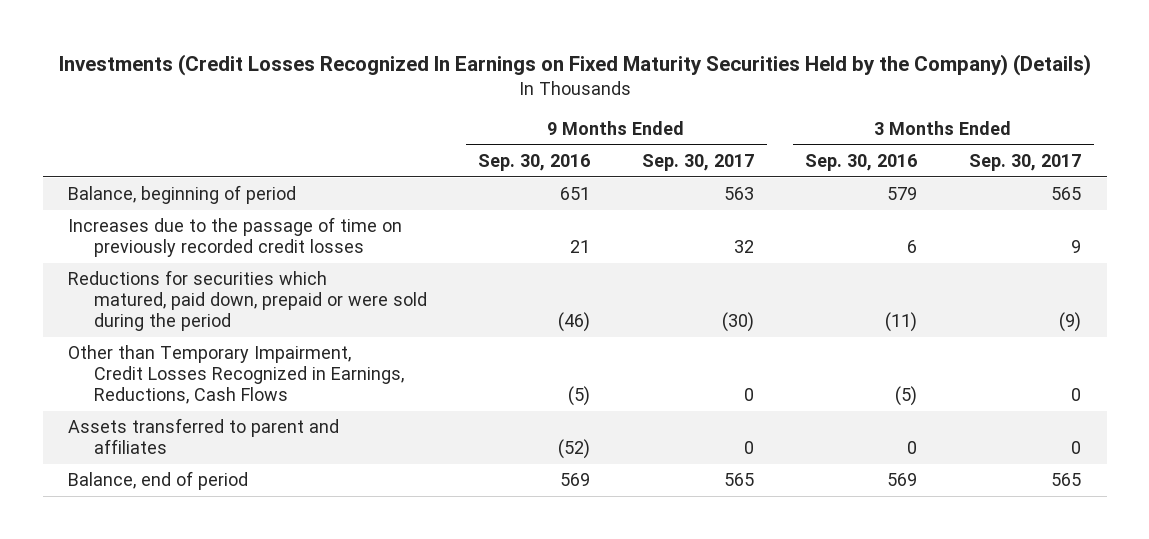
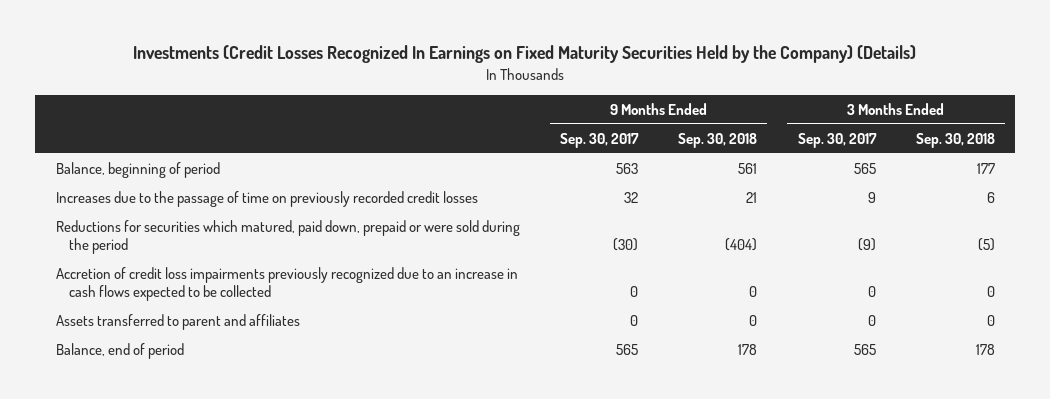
[478,154,591,172] Sep. 30, 2016 -> none
[805,154,918,172] Sep. 30, 2016 -> none
none -> [678,132,758,148] Sep. 30, 2018
none -> [915,132,995,148] Sep. 30, 2018
[68,345,404,405] Other than Temporary Impairment, Credit Losses Recognized in Earnings, Reductions, Cash Flows -> [55,267,518,302] Accretion of credit loss impairments previously recognized due to an increase in cash flows expected to be collected

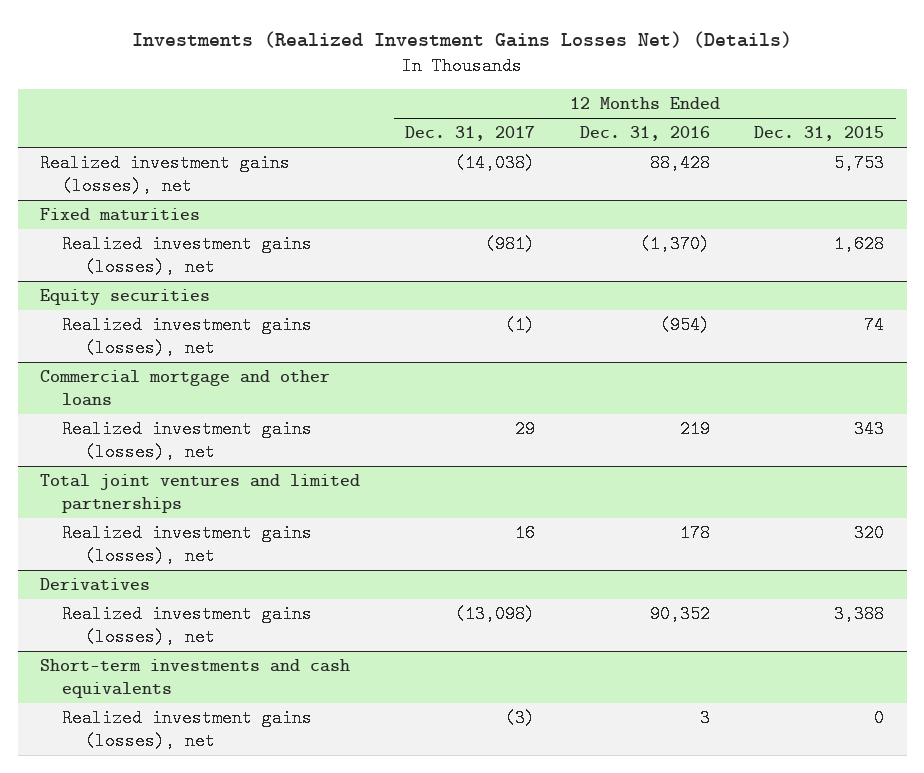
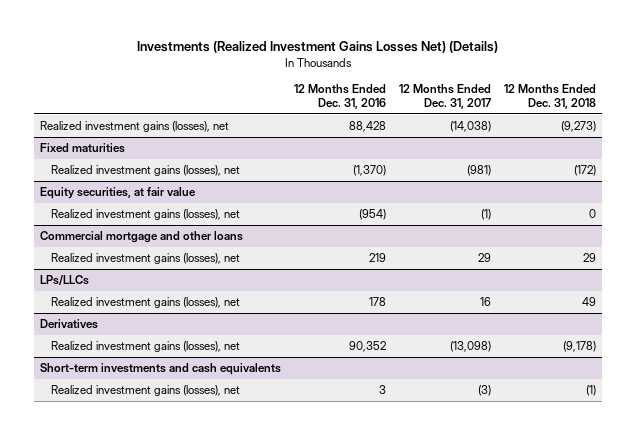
[754,126,885,142] Dec. 31, 2015 -> none
none -> [503,84,596,109] 12 Months Ended Dec. 31, 2018
[39,289,210,306] Equity securities -> [40,187,197,200] Equity securities, at fair value
[39,474,360,514] Total joint ventures and limited partnerships -> none
none -> [40,275,90,287] LPs/LLCs

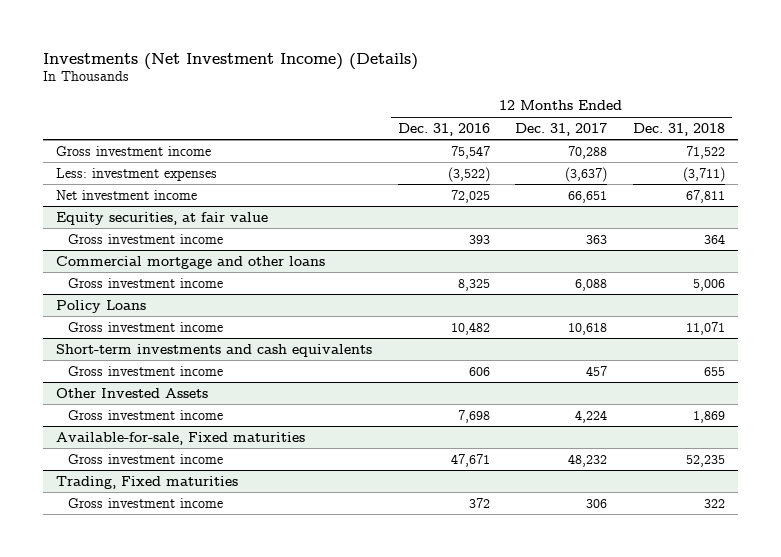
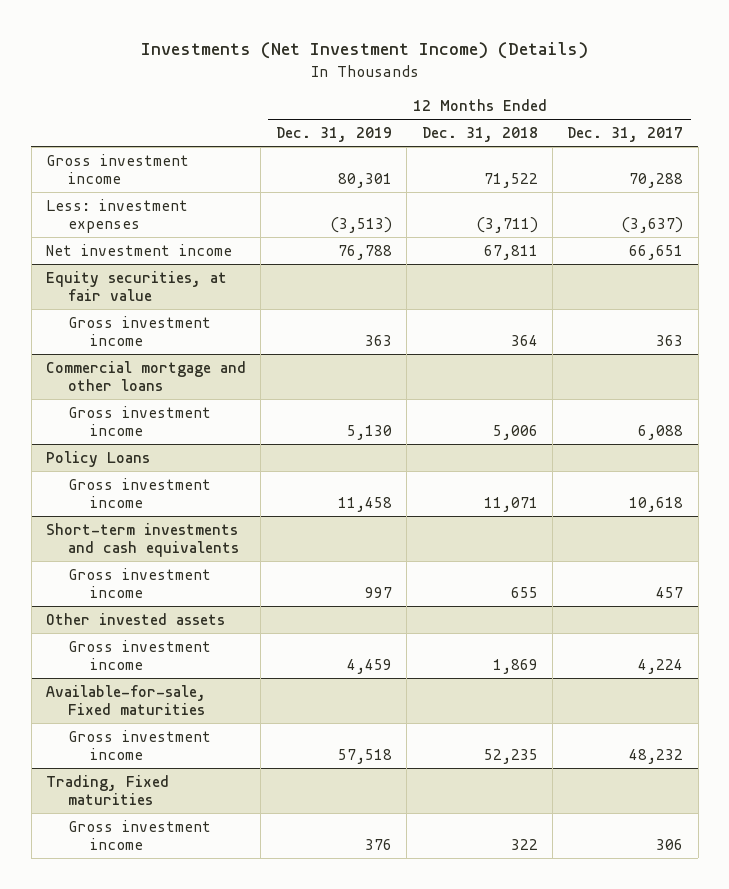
[397,122,490,136] Dec. 31, 2016 -> none
none -> [275,126,392,142] Dec. 31, 2019
[55,387,208,398] Other Invested Assets -> [46,612,226,625] Other invested assets

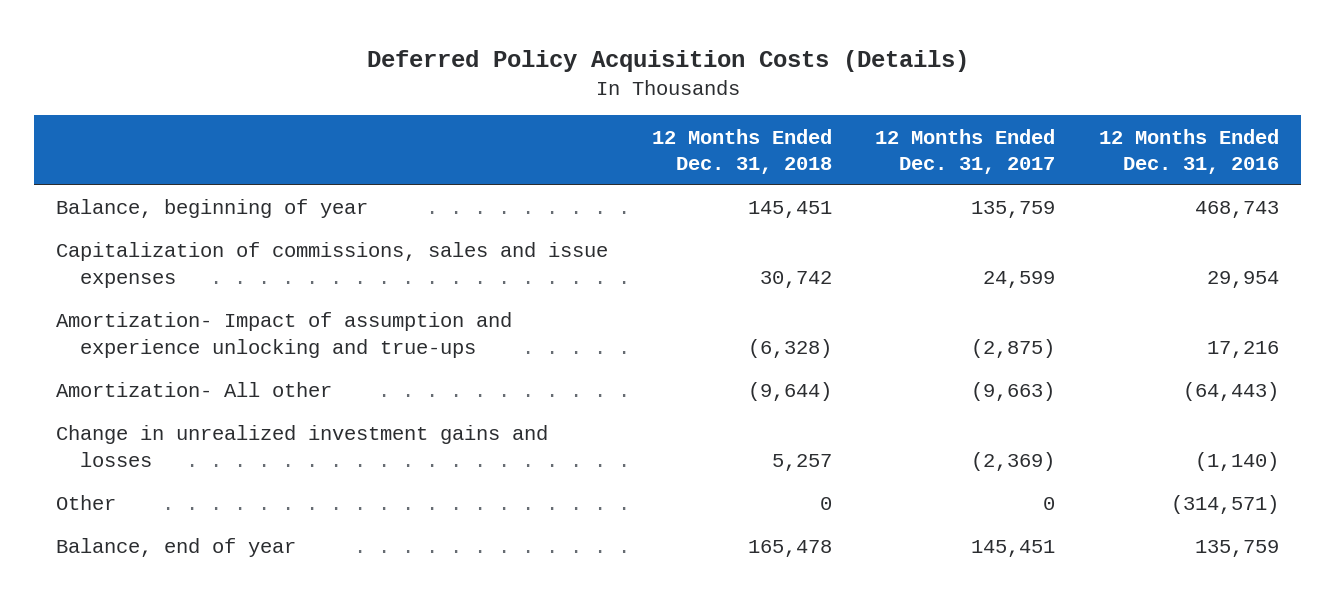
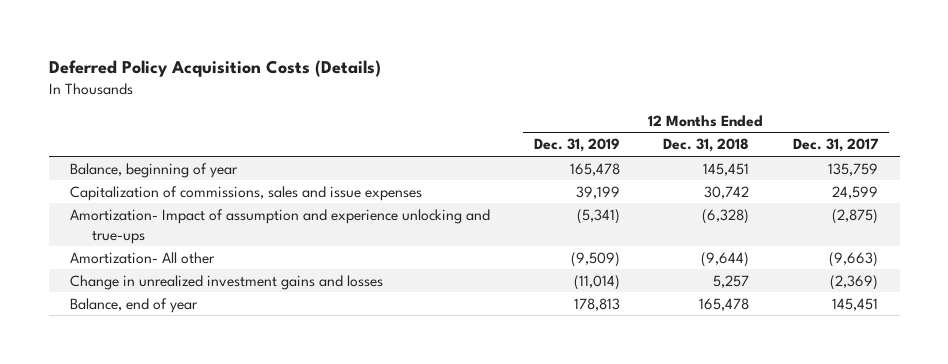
[1098,128,1279,175] 12 Months Ended Dec. 31, 2016 -> none
none -> [533,138,620,153] Dec. 31, 2019
[56,495,117,511] Other -> none

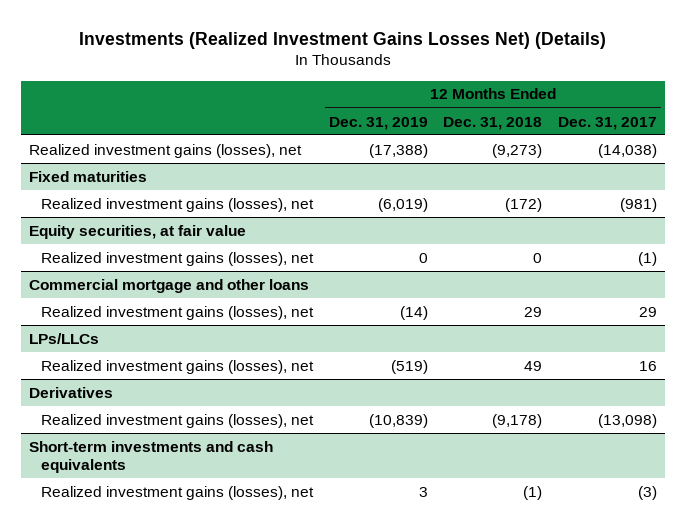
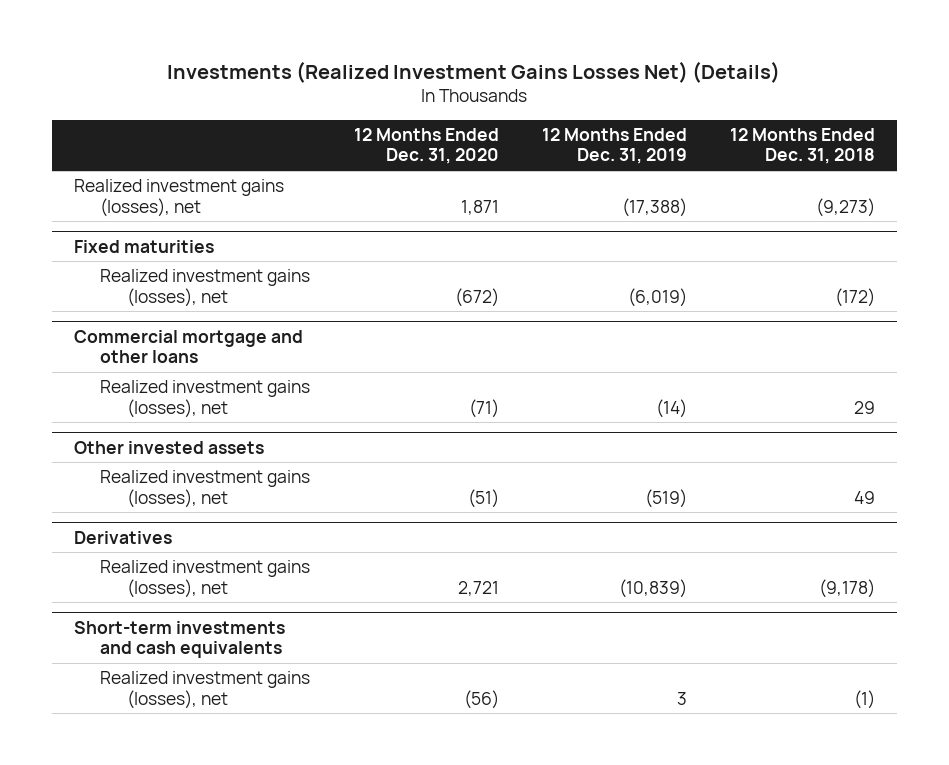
[558,116,658,130] Dec. 31, 2017 -> none
none -> [353,127,499,165] 12 Months Ended Dec. 31, 2020
[28,224,246,239] Equity securities, at fair value -> none
[40,251,314,266] Realized investment gains (losses), net -> none
[28,332,99,344] LPs/LLCs -> [73,440,264,454] Other invested assets

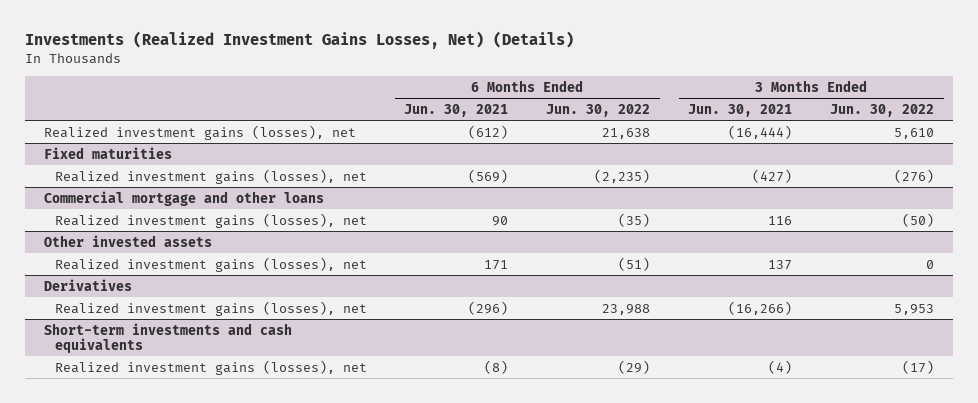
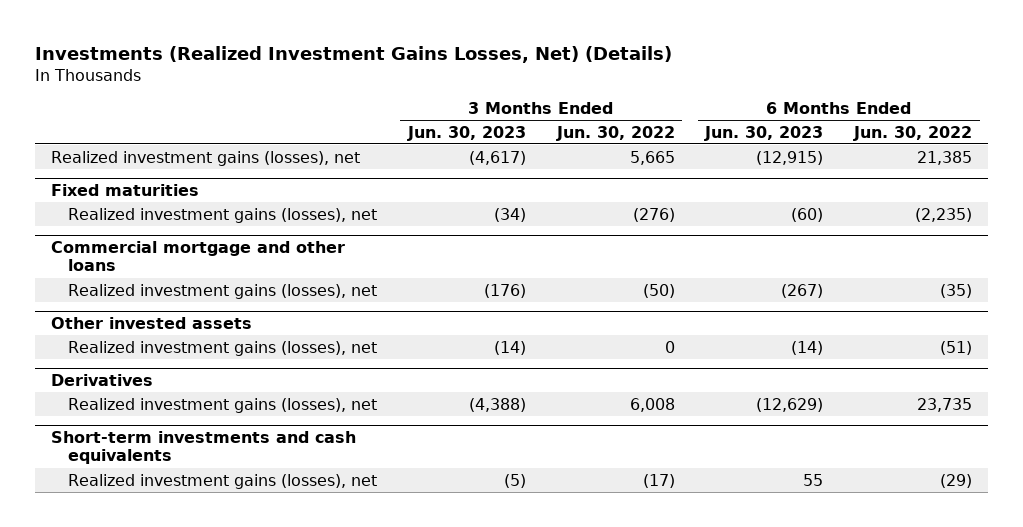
[404,103,509,117] Jun. 30, 2021 -> none
[688,103,793,117] Jun. 30, 2021 -> none
none -> [406,125,526,141] Jun. 30, 2023
none -> [704,125,824,141] Jun. 30, 2023
[602,127,651,139] 21,638 -> [917,150,973,165] 21,385
[894,127,935,139] 5,610 -> [629,150,675,165] 5,665
[602,303,651,315] 23,988 -> [917,397,973,412] 23,735
[894,303,935,315] 5,953 -> [629,397,675,412] 6,008

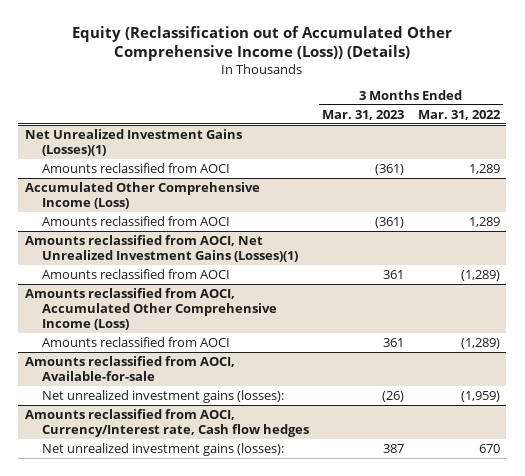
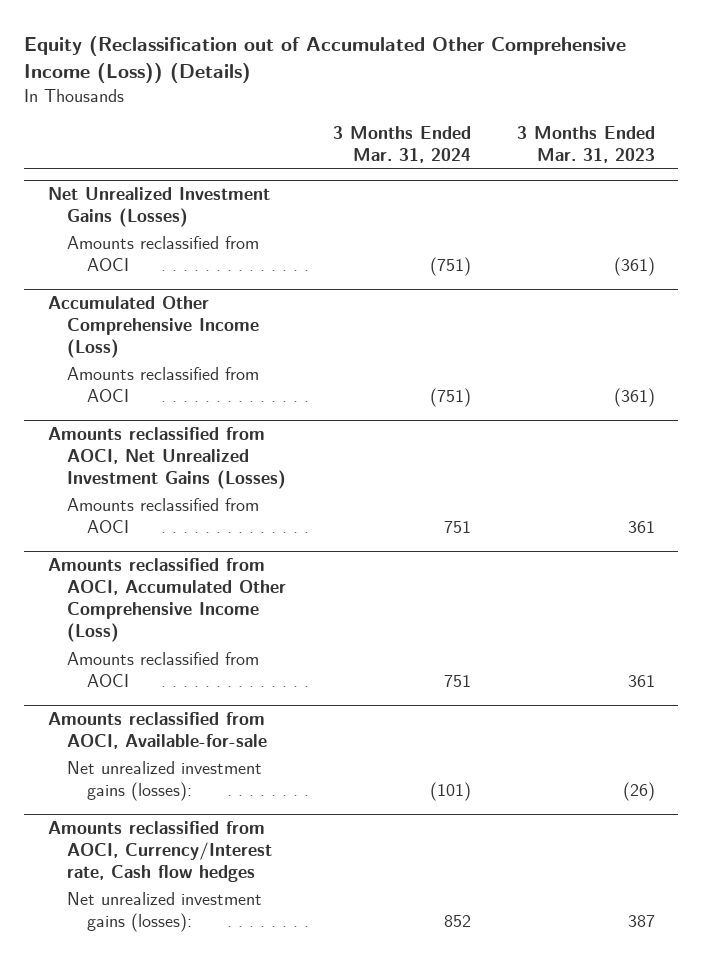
[417,109,501,120] Mar. 31, 2022 -> none
none -> [332,125,471,163] 3 Months Ended Mar. 31, 2024
[25,128,243,156] Net Unrealized Investment Gains (Losses)(1) -> [47,186,270,227] Net Unrealized Investment Gains (Losses)
[25,234,298,262] Amounts reclassified from AOCI, Net Unrealized Investment Gains (Losses)(1) -> [47,426,287,489] Amounts reclassified from AOCI, Net Unrealized Investment Gains (Losses)

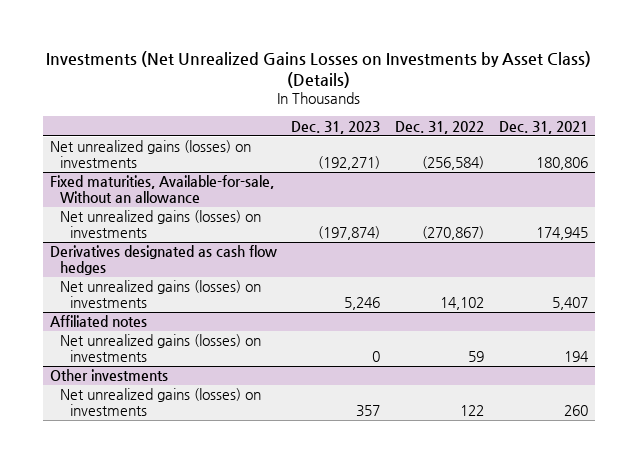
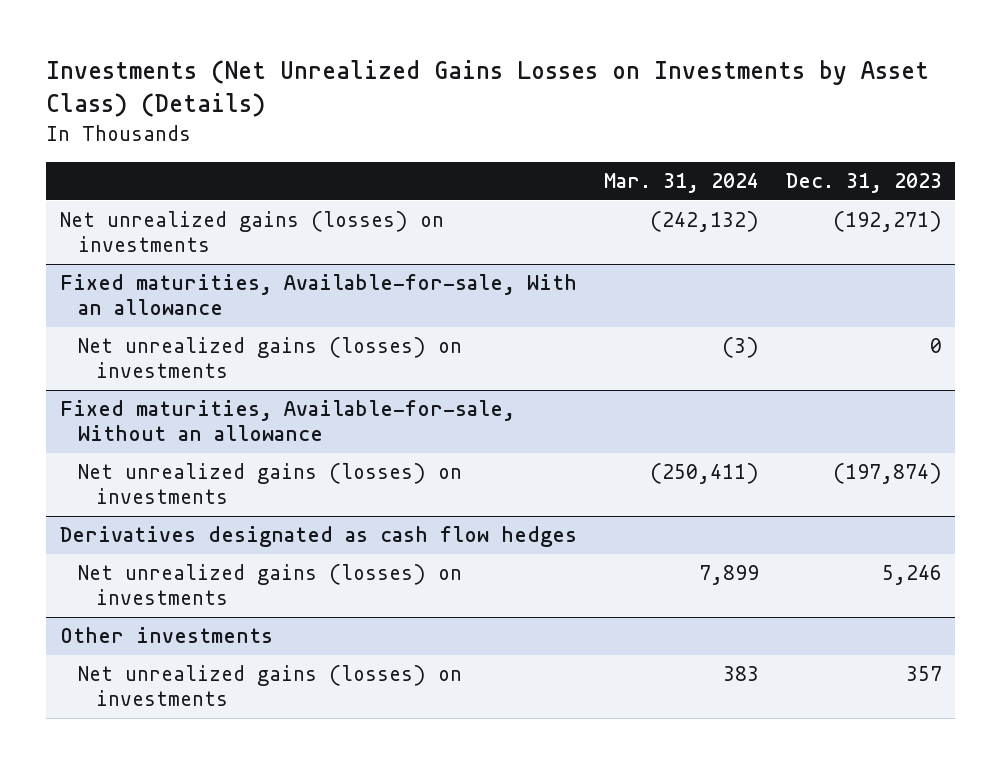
[395,120,485,134] Dec. 31, 2022 -> none
[498,120,588,134] Dec. 31, 2021 -> none
none -> [603,173,759,194] Mar. 31, 2024
none -> [59,274,577,316] Fixed maturities, Available-for-sale, With an allowance
none -> [77,337,462,379] Net unrealized gains (losses) on investments
[49,315,147,328] Affiliated notes -> none
[59,334,261,363] Net unrealized gains (losses) on investments -> none

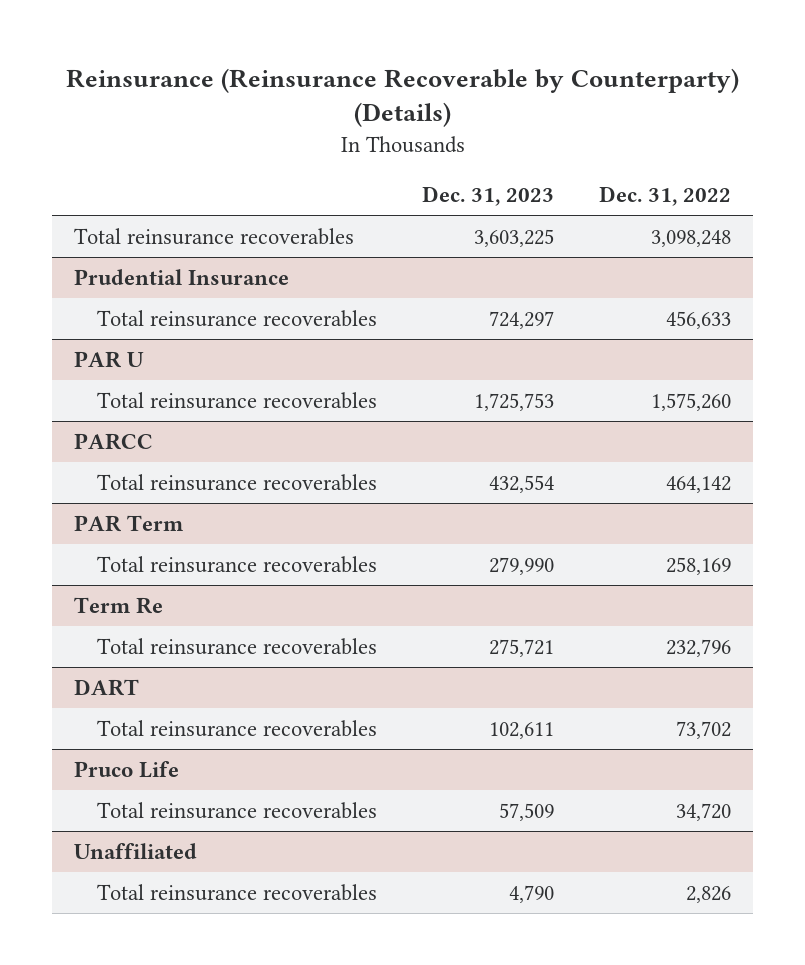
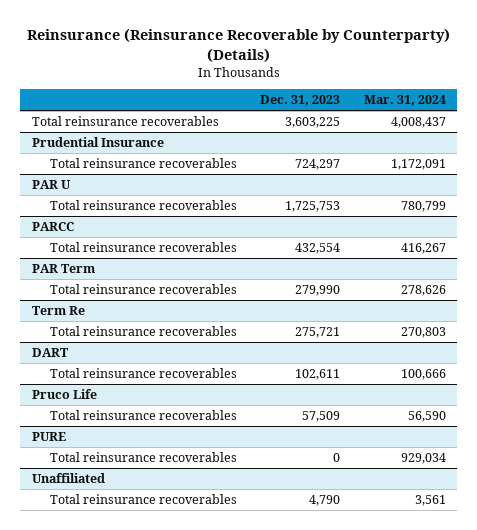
[599,186,732,207] Dec. 31, 2022 -> none
none -> [363,95,446,107] Mar. 31, 2024
none -> [31,431,66,441] PURE
none -> [49,451,237,462] Total reinsurance recoverables

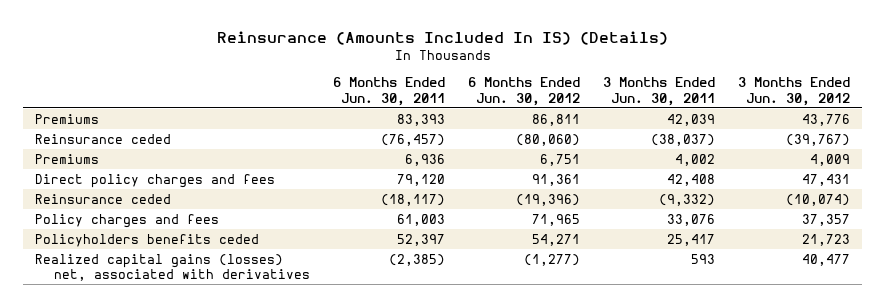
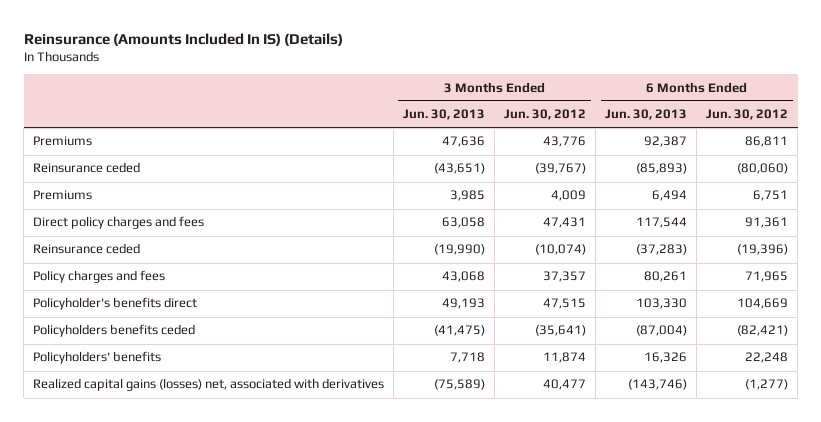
[333,77,446,106] 6 Months Ended Jun. 30, 2011 -> none
[603,77,716,106] 3 Months Ended Jun. 30, 2011 -> none
none -> [403,109,486,121] Jun. 30, 2013
none -> [605,109,688,121] Jun. 30, 2013
none -> [33,297,198,311] Policyholder's benefits direct
[532,233,581,246] 54,271 -> [737,325,789,337] (82,421)
[802,233,851,246] 21,723 -> [535,325,587,337] (35,641)
none -> [33,351,162,365] Policyholders' benefits

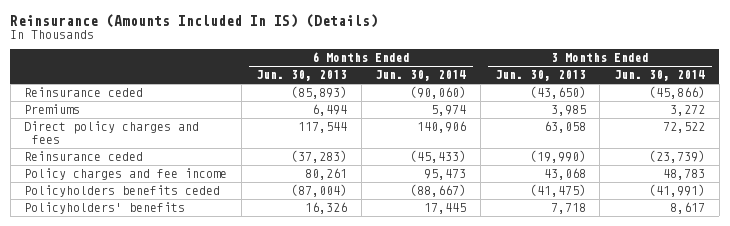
[504,109,587,121] Jun. 30, 2012 -> none
[706,109,789,121] Jun. 30, 2012 -> none
none -> [375,70,467,82] Jun. 30, 2014
none -> [614,70,706,82] Jun. 30, 2014
[33,136,93,147] Premiums -> none
[434,163,486,175] (43,651) -> [529,86,586,100] (43,650)
[33,297,198,311] Policyholder's benefits direct -> none
[33,270,166,284] Policy charges and fees -> [24,168,228,181] Policy charges and fee income
[33,378,385,392] Realized capital gains (losses) net, associated with derivatives -> none

